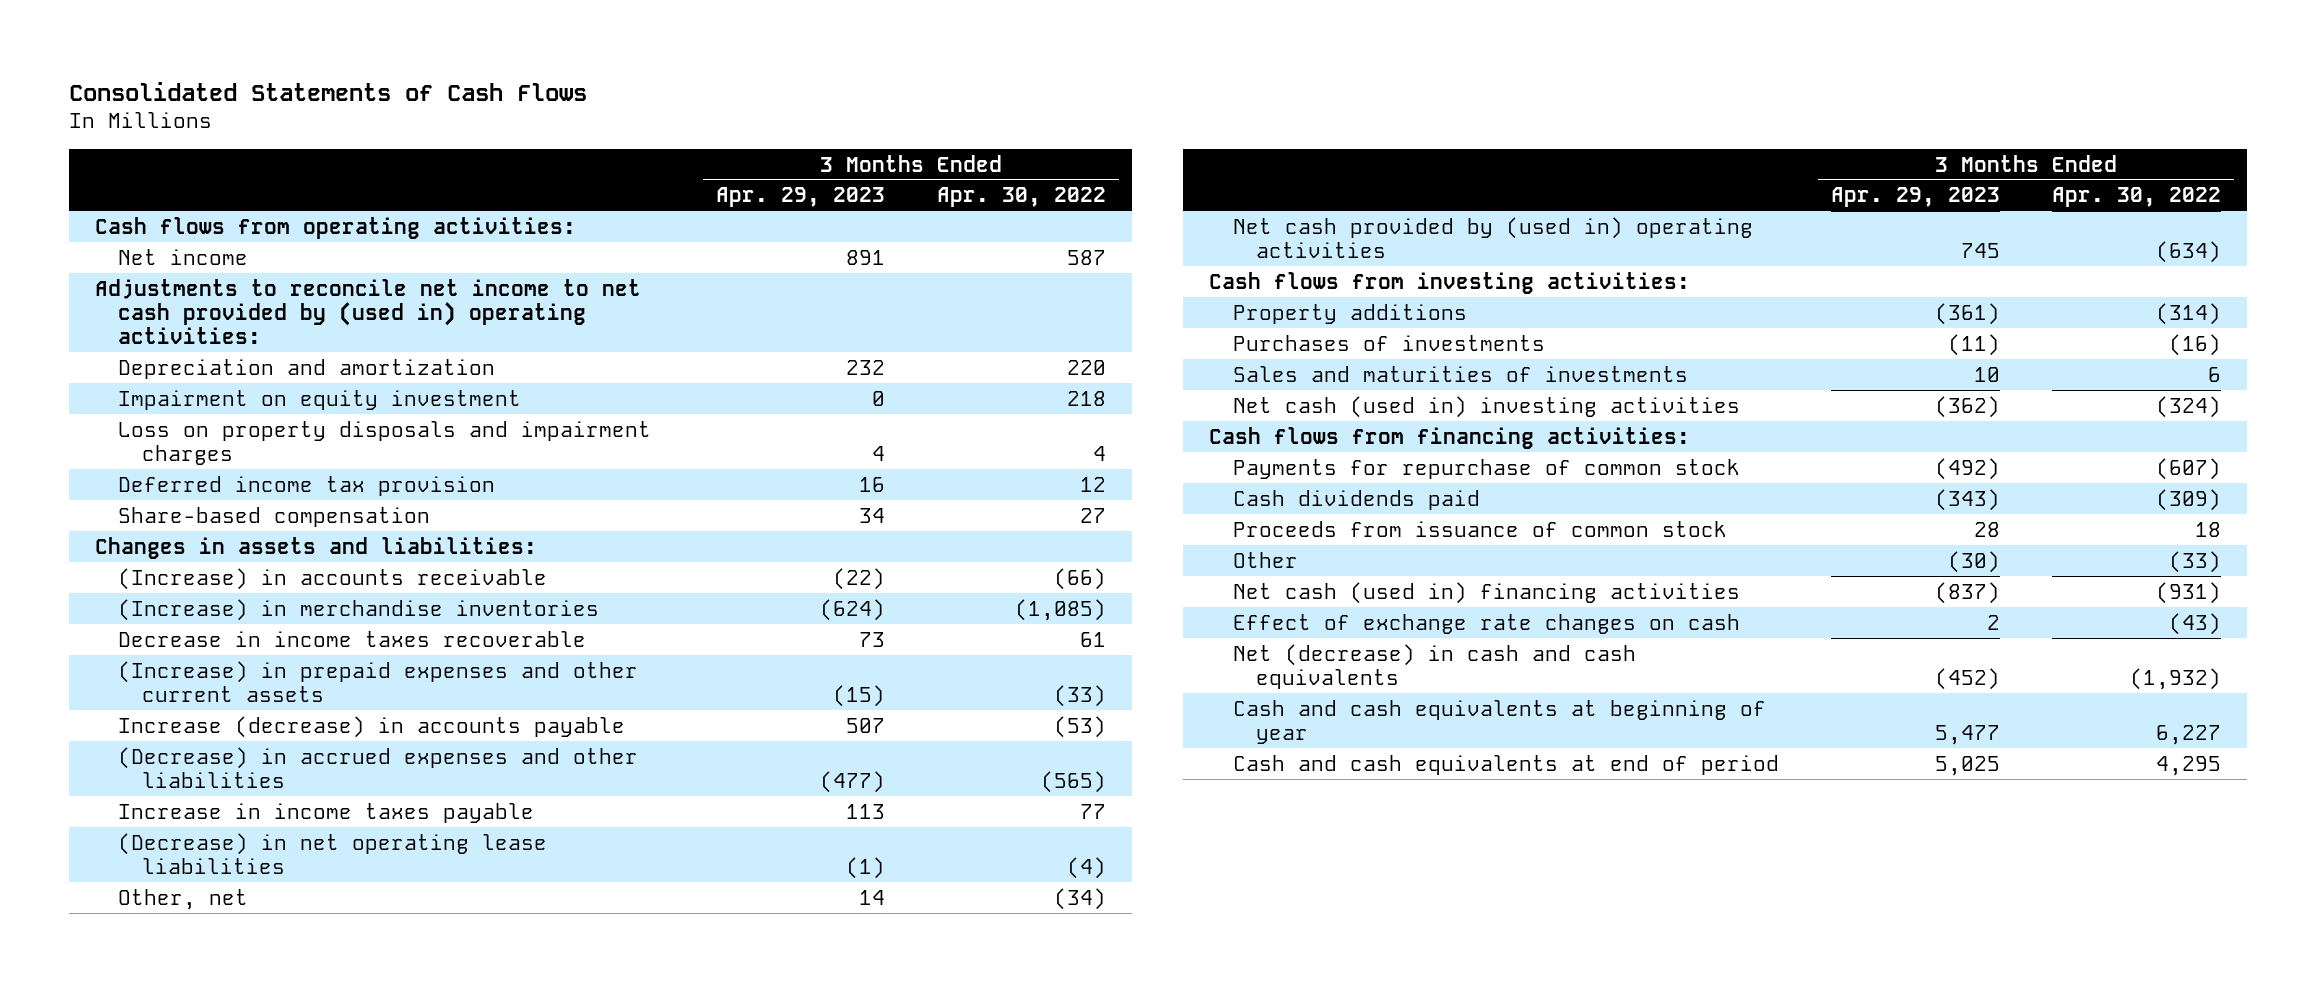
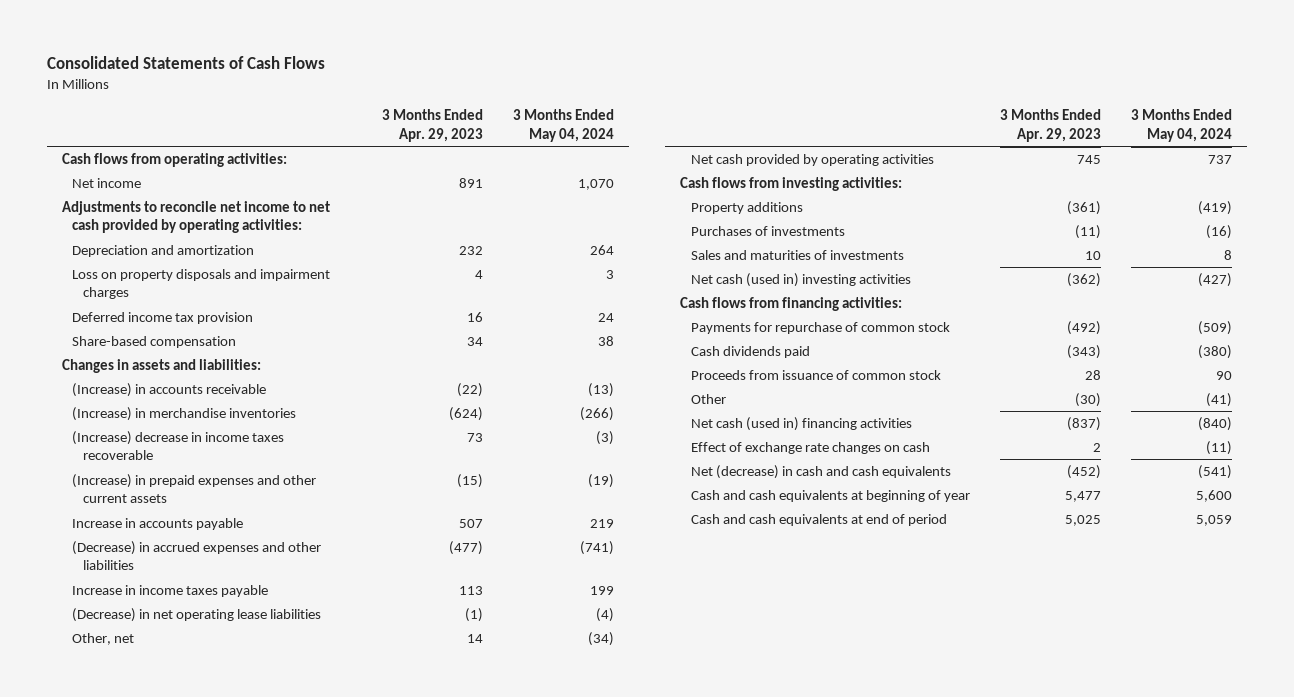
[937,187,1107,208] Apr. 30, 2022 -> none
none -> [512,109,614,142] 3 Months Ended May 04, 2024
[94,278,641,345] Adjustments to reconcile net income to net cash provided by (used in) operating activities: -> [62,200,331,234] Adjustments to reconcile net income to net cash provided by operating activities:
[118,389,522,410] Impairment on equity investment -> none
[118,630,587,647] Decrease in income taxes recoverable -> [72,430,285,461] (Increase) decrease in income taxes recoverable
[118,715,626,738] Increase (decrease) in accounts payable -> [72,517,244,530] Increase in accounts payable
[1232,216,1753,258] Net cash provided by (used in) operating activities -> [690,153,934,166] Net cash provided by operating activities

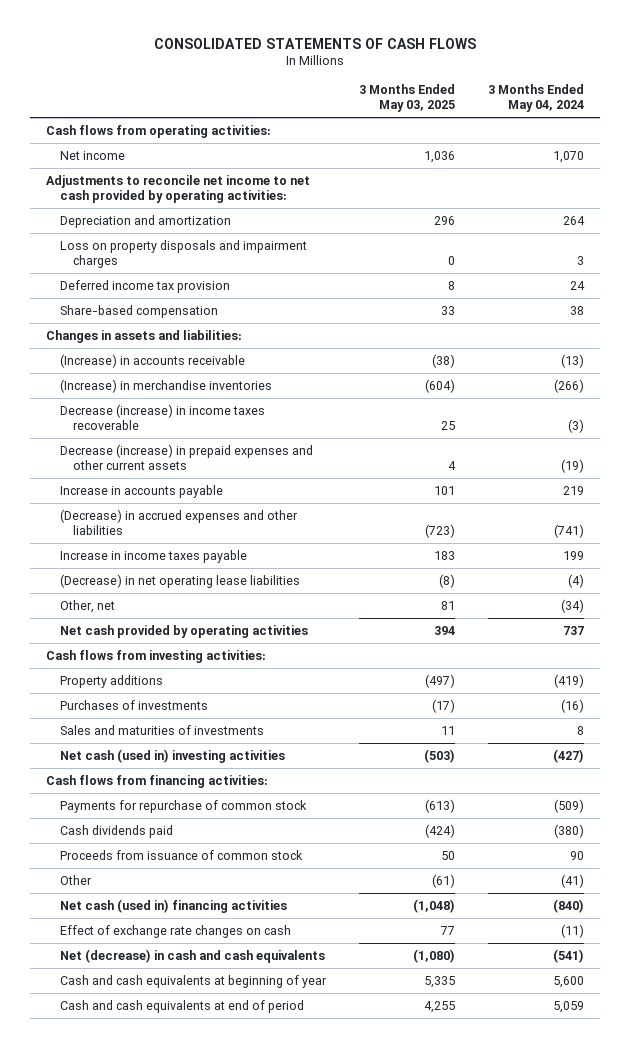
[46,56,325,70] Consolidated Statements of Cash Flows -> [153,37,476,49] CONSOLIDATED STATEMENTS OF CASH FLOWS
[381,109,483,142] 3 Months Ended Apr. 29, 2023 -> none
none -> [358,84,455,113] 3 Months Ended May 03, 2025
[72,430,285,461] (Increase) decrease in income taxes recoverable -> [59,403,265,430] Decrease (increase) in income taxes recoverable
[72,473,317,504] (Increase) in prepaid expenses and other current assets -> [59,443,313,470] Decrease (increase) in prepaid expenses and other current assets

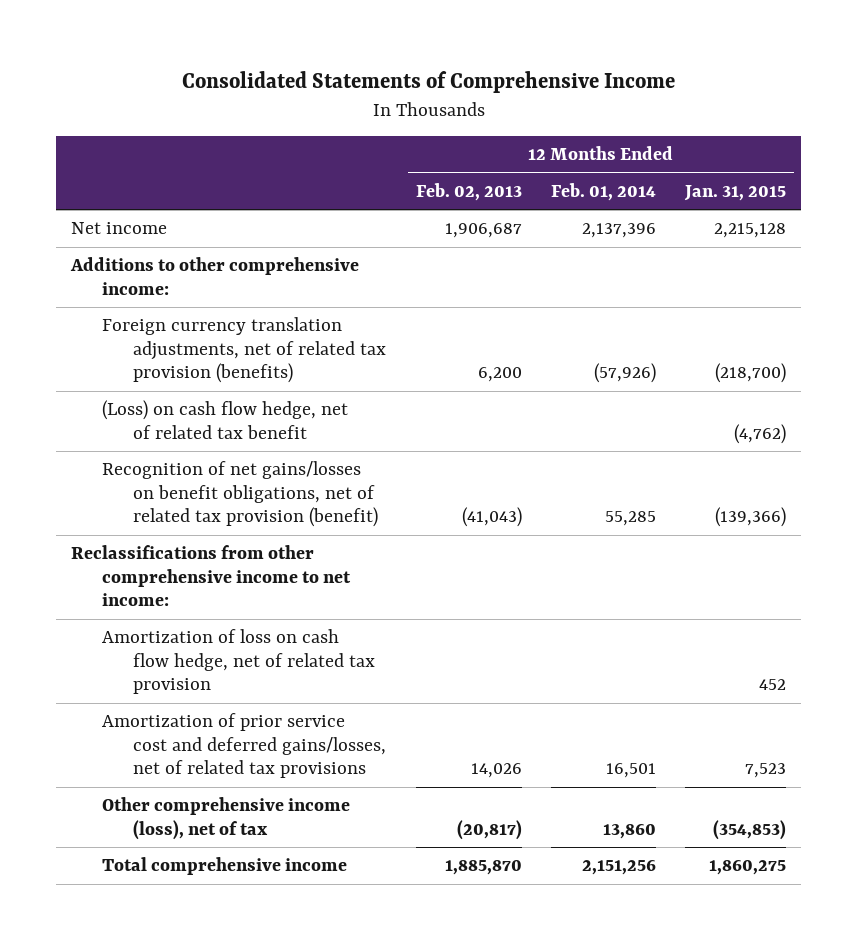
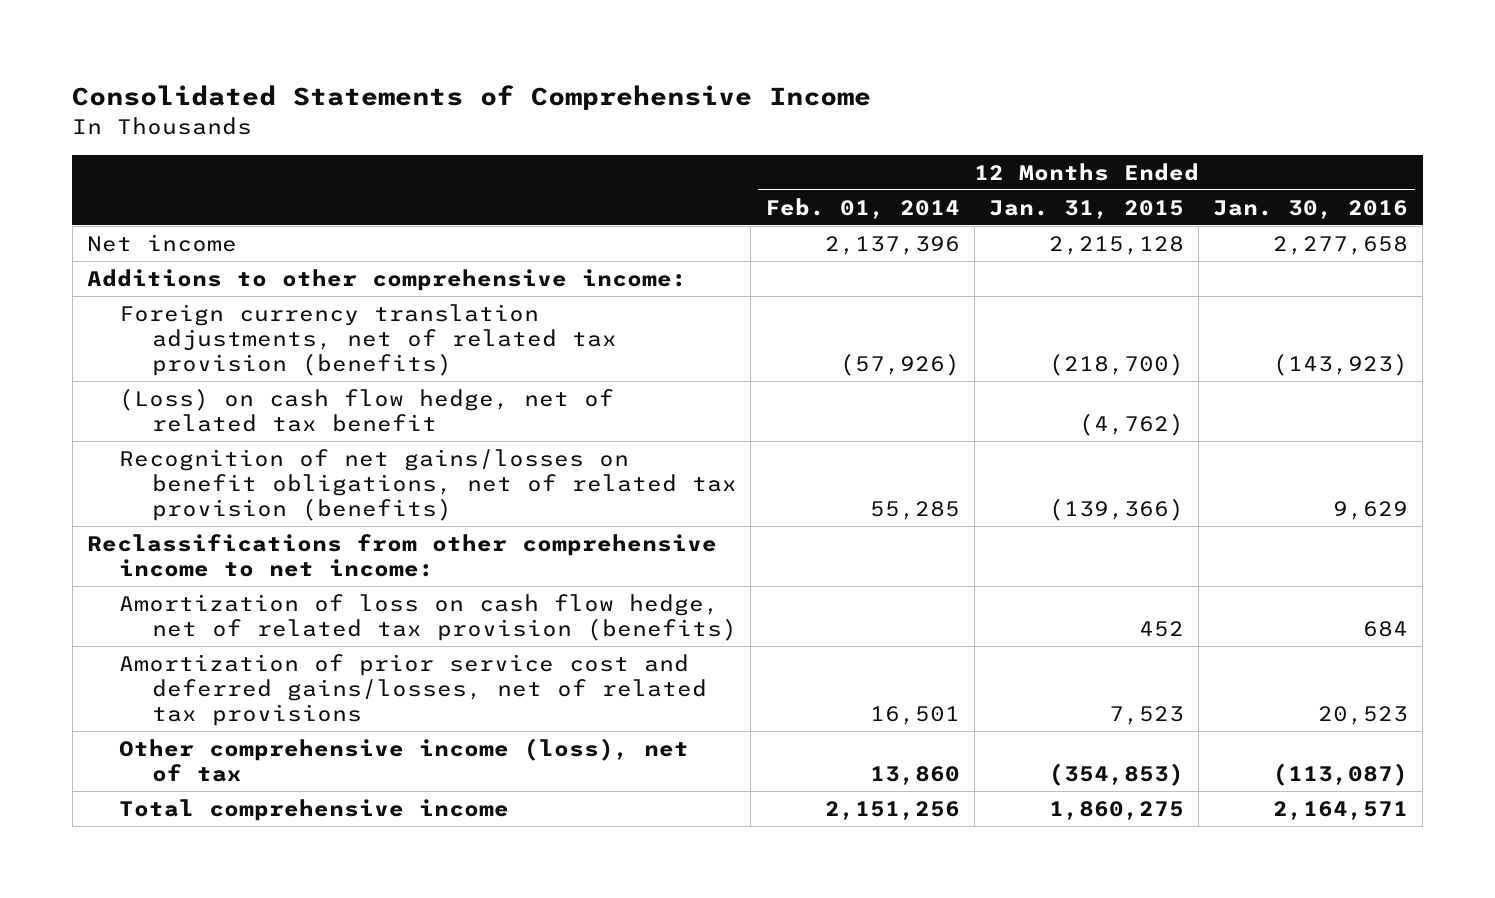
[415,182,522,201] Feb. 02, 2013 -> none
none -> [1213,199,1409,219] Jan. 30, 2016
[102,461,379,528] Recognition of net gains/losses on benefit obligations, net of related tax provision (benefit) -> [119,448,737,521] Recognition of net gains/losses on benefit obligations, net of related tax provision (benefits)
[102,629,376,695] Amortization of loss on cash flow hedge, net of related tax provision -> [119,593,737,641] Amortization of loss on cash flow hedge, net of related tax provision (benefits)

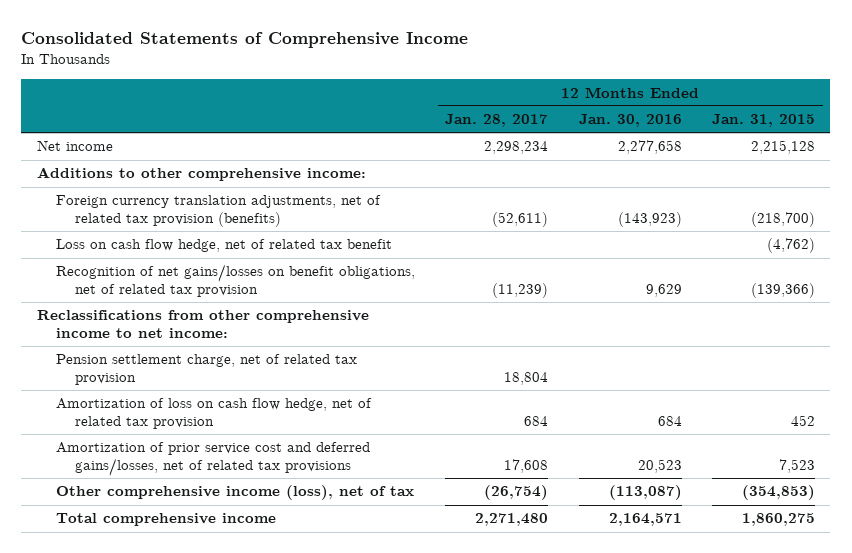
[765,197,961,219] Feb. 01, 2014 -> none
none -> [445,114,549,128] Jan. 28, 2017
[119,387,615,432] (Loss) on cash flow hedge, net of related tax benefit -> [55,239,392,253] Loss on cash flow hedge, net of related tax benefit
[119,448,737,521] Recognition of net gains/losses on benefit obligations, net of related tax provision (benefits) -> [55,264,415,297] Recognition of net gains/losses on benefit obligations, net of related tax provision
none -> [55,354,357,385] Pension settlement charge, net of related tax provision
[119,593,737,641] Amortization of loss on cash flow hedge, net of related tax provision (benefits) -> [55,398,372,429] Amortization of loss on cash flow hedge, net of related tax provision

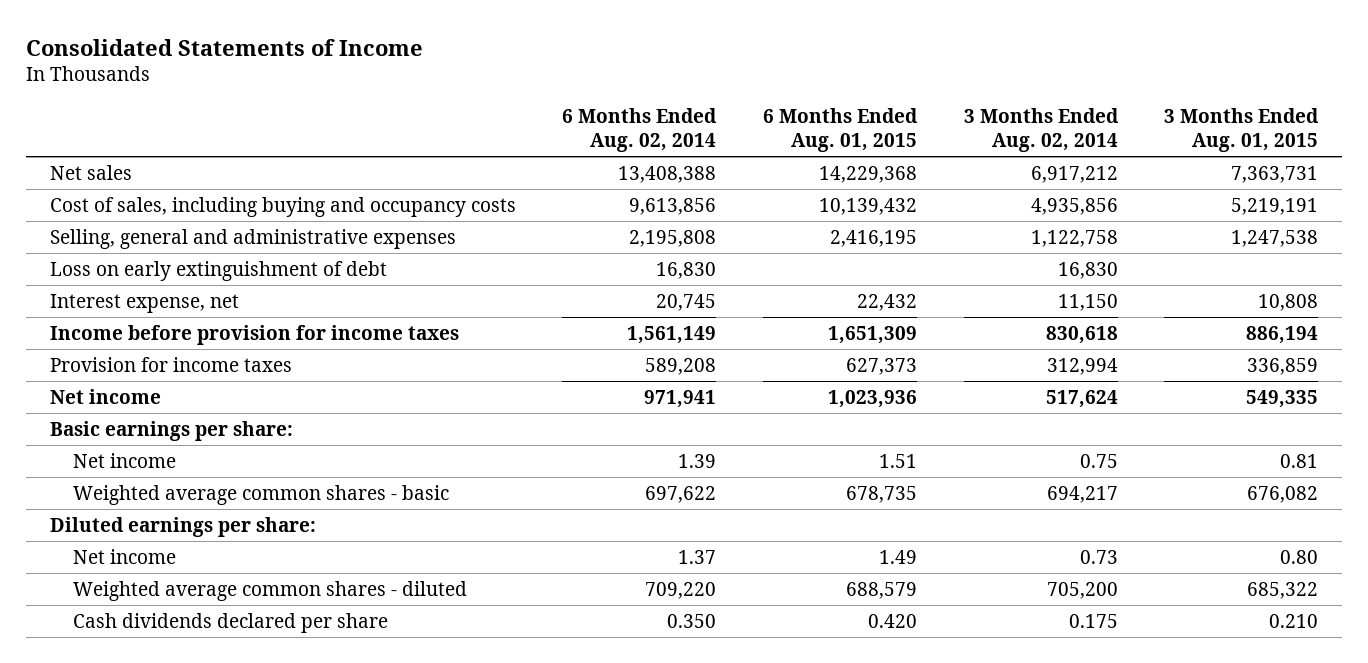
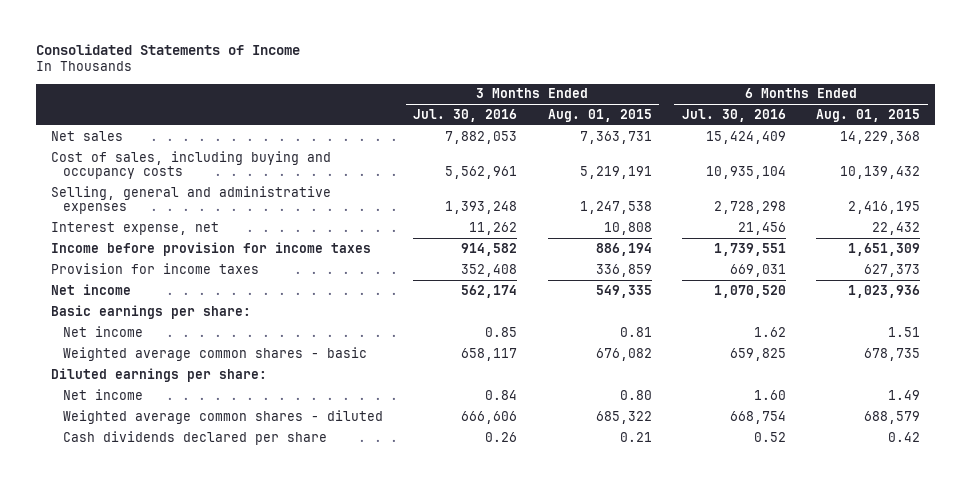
[562,108,718,153] 6 Months Ended Aug. 02, 2014 -> none
[963,108,1119,153] 3 Months Ended Aug. 02, 2014 -> none
none -> [413,108,518,122] Jul. 30, 2016
none -> [681,108,786,122] Jul. 30, 2016
[49,260,387,281] Loss on early extinguishment of debt -> none
[867,613,917,628] 0.420 -> [888,431,921,442] 0.42
[1269,613,1319,628] 0.210 -> [619,431,652,442] 0.21

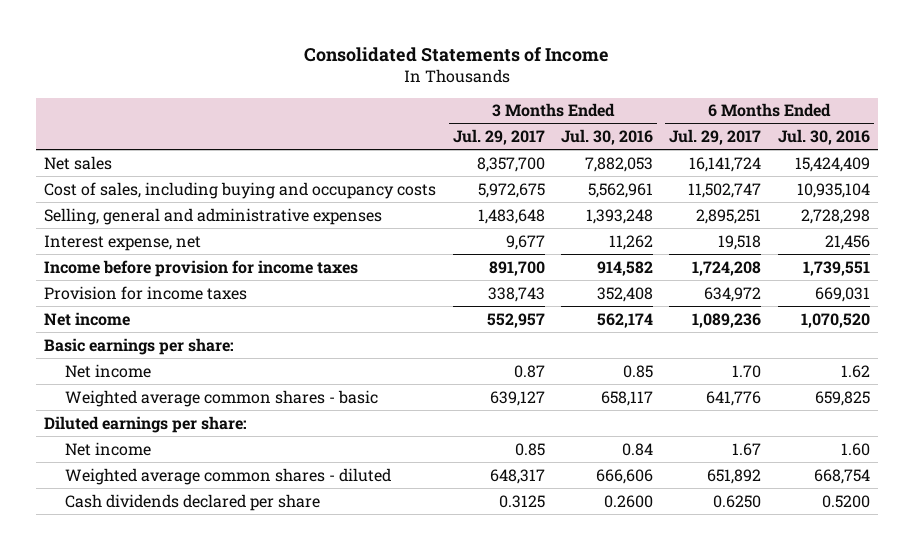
[547,108,652,122] Aug. 01, 2015 -> none
[816,108,921,122] Aug. 01, 2015 -> none
none -> [452,129,545,146] Jul. 29, 2017
none -> [669,129,762,146] Jul. 29, 2017
[485,431,518,442] 0.26 -> [604,494,654,508] 0.2600
[753,431,786,442] 0.52 -> [821,494,870,508] 0.5200

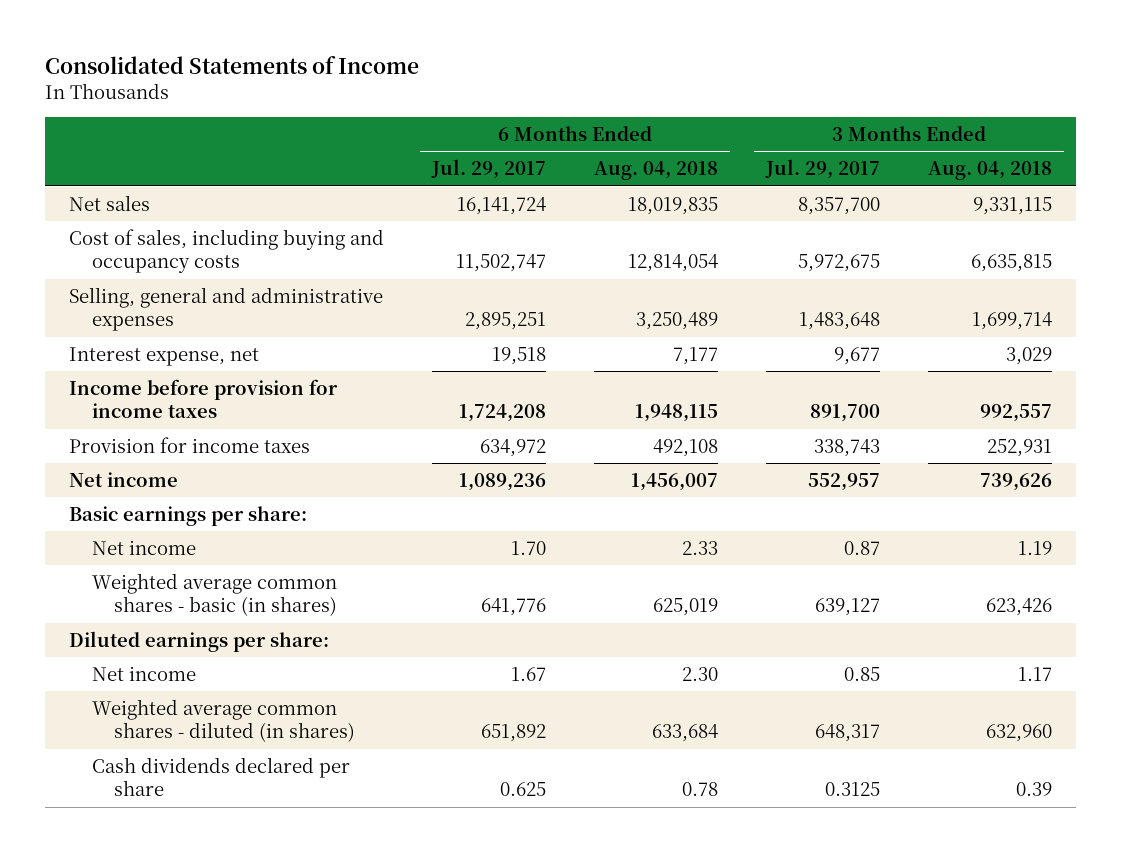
[561,129,654,146] Jul. 30, 2016 -> none
[777,129,870,146] Jul. 30, 2016 -> none
none -> [593,161,718,181] Aug. 04, 2018
none -> [927,161,1052,181] Aug. 04, 2018
[64,389,378,407] Weighted average common shares - basic -> [91,572,338,616] Weighted average common shares - basic (in shares)
[64,467,391,485] Weighted average common shares - diluted -> [91,698,356,742] Weighted average common shares - diluted (in shares)
[713,494,762,508] 0.6250 -> [500,781,547,796] 0.625

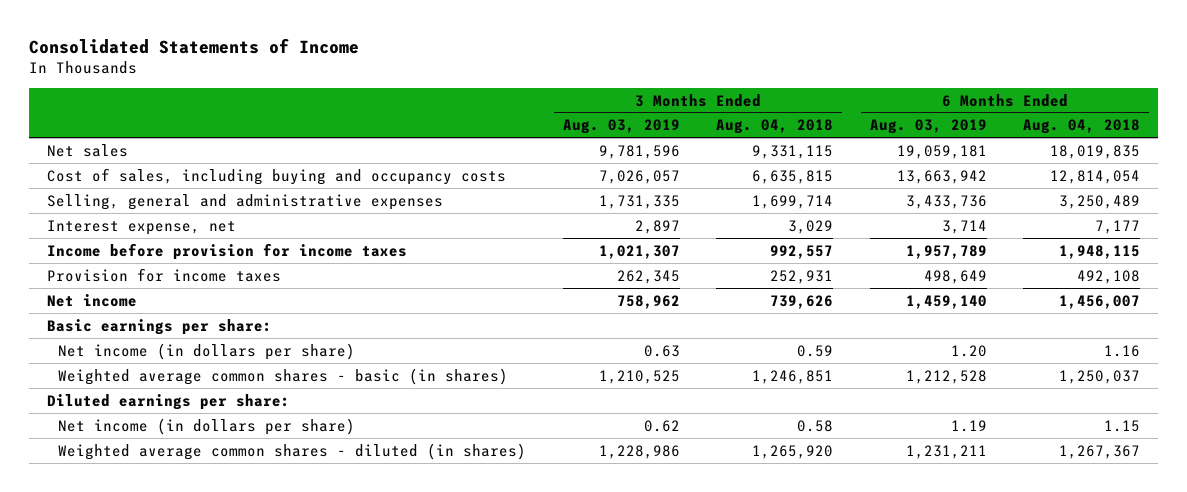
[431,159,547,180] Jul. 29, 2017 -> none
[764,159,880,180] Jul. 29, 2017 -> none
none -> [562,119,680,135] Aug. 03, 2019
none -> [869,119,987,135] Aug. 03, 2019
[91,539,196,555] Net income -> [58,342,356,360] Net income (in dollars per share)
[681,540,718,555] 2.33 -> [1104,344,1141,357] 1.16
[1017,540,1052,555] 1.19 -> [797,344,834,357] 0.59
[652,597,718,616] 625,019 -> [1059,369,1141,384] 1,250,037
[985,597,1052,616] 623,426 -> [752,369,834,384] 1,246,851
[91,756,350,796] Cash dividends declared per share -> none
[91,665,196,681] Net income -> [58,417,356,435] Net income (in dollars per share)
[681,666,718,681] 2.30 -> [1104,419,1141,432] 1.15
[1017,666,1052,681] 1.17 -> [797,419,834,432] 0.58
[651,723,718,742] 633,684 -> [1059,444,1141,459] 1,267,367
[985,723,1052,742] 632,960 -> [752,444,834,459] 1,265,920

